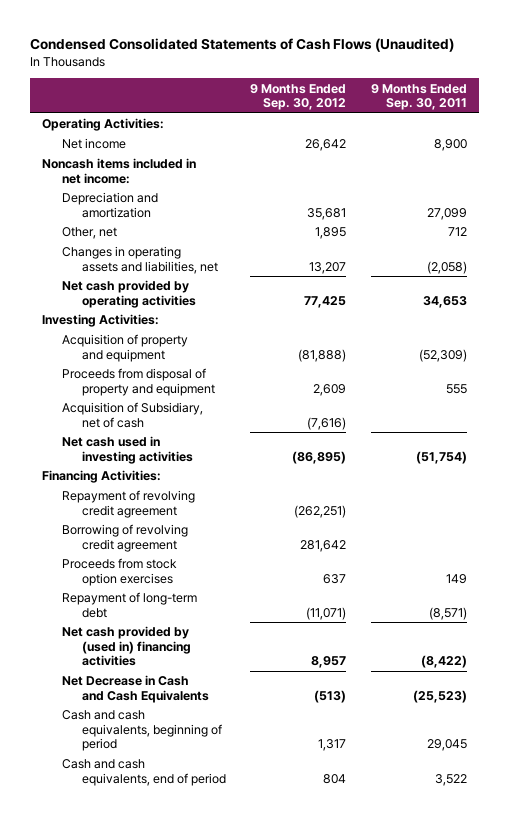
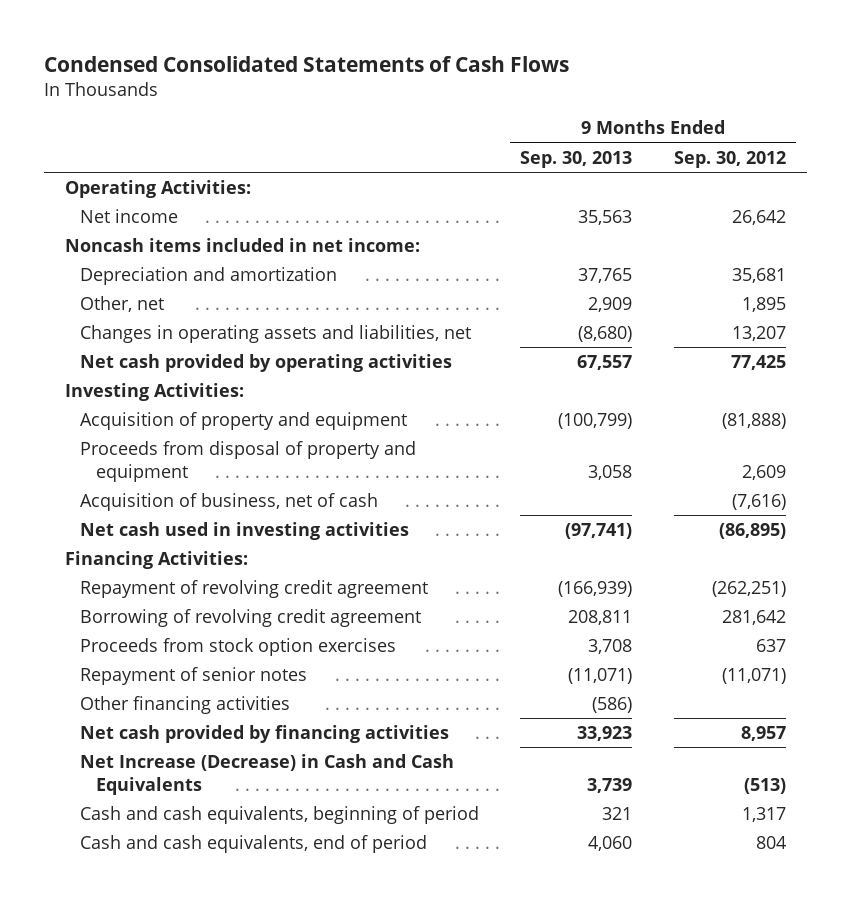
[30,38,455,53] Condensed Consolidated Statements of Cash Flows (Unaudited) -> [43,55,569,72] Condensed Consolidated Statements of Cash Flows
[370,83,467,110] 9 Months Ended Sep. 30, 2011 -> none
none -> [520,150,633,168] Sep. 30, 2013
[62,402,204,428] Acquisition of Subsidiary, net of cash -> [80,493,379,512] Acquisition of business, net of cash
[62,592,198,618] Repayment of long-term debt -> [80,667,308,686] Repayment of senior notes
none -> [80,696,291,715] Other financing activities
[62,626,191,666] Net cash provided by (used in) financing activities -> [80,725,450,744] Net cash provided by financing activities
[62,675,209,703] Net Decrease in Cash and Cash Equivalents -> [80,754,455,795] Net Increase (Decrease) in Cash and Cash Equivalents

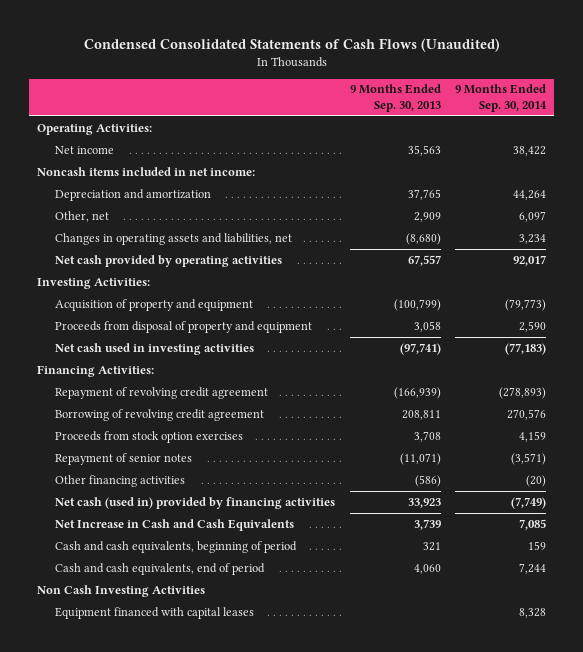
[43,55,569,72] Condensed Consolidated Statements of Cash Flows -> [83,37,500,52] Condensed Consolidated Statements of Cash Flows (Unaudited)
[673,150,786,168] Sep. 30, 2012 -> none
none -> [455,84,548,113] 9 Months Ended Sep. 30, 2014
[80,493,379,512] Acquisition of business, net of cash -> none
[80,725,450,744] Net cash provided by financing activities -> [55,496,336,509] Net cash (used in) provided by financing activities
[80,754,455,795] Net Increase (Decrease) in Cash and Cash Equivalents -> [55,518,295,531] Net Increase in Cash and Cash Equivalents
none -> [36,584,205,597] Non Cash Investing Activities
none -> [55,606,255,619] Equipment financed with capital leases

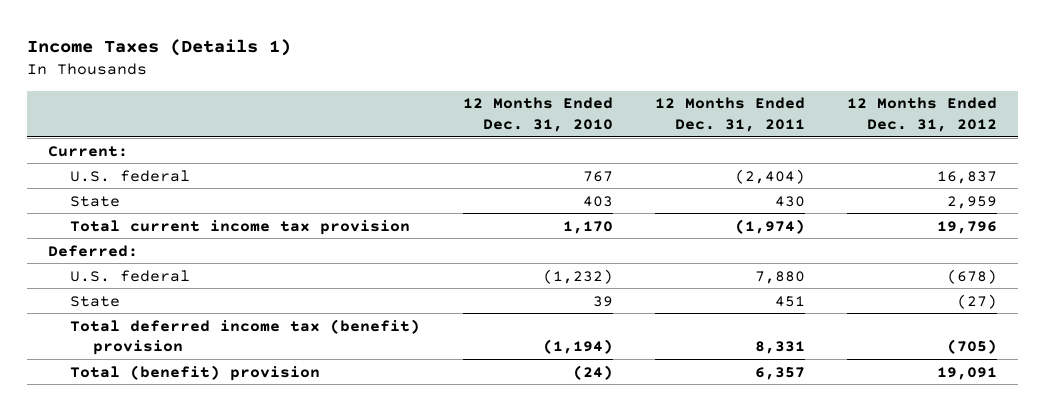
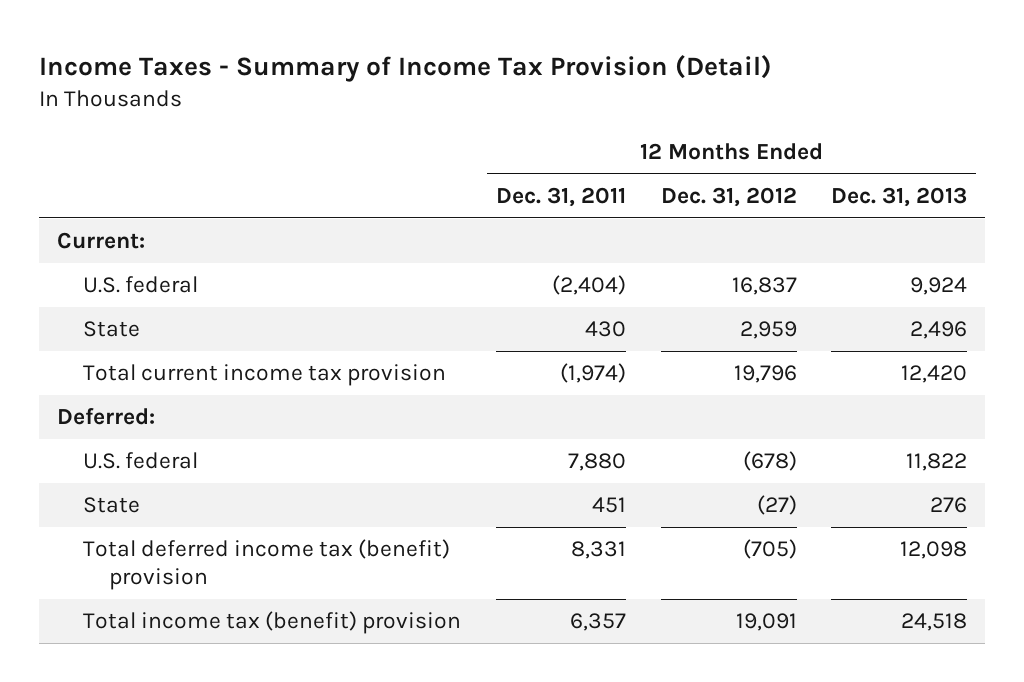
[26,39,291,57] Income Taxes (Details 1) -> [39,55,773,83] Income Taxes - Summary of Income Tax Provision (Detail)
[462,97,613,132] 12 Months Ended Dec. 31, 2010 -> none
none -> [831,187,968,208] Dec. 31, 2013
[70,364,321,381] Total (benefit) provision -> [83,611,462,635] Total income tax (benefit) provision

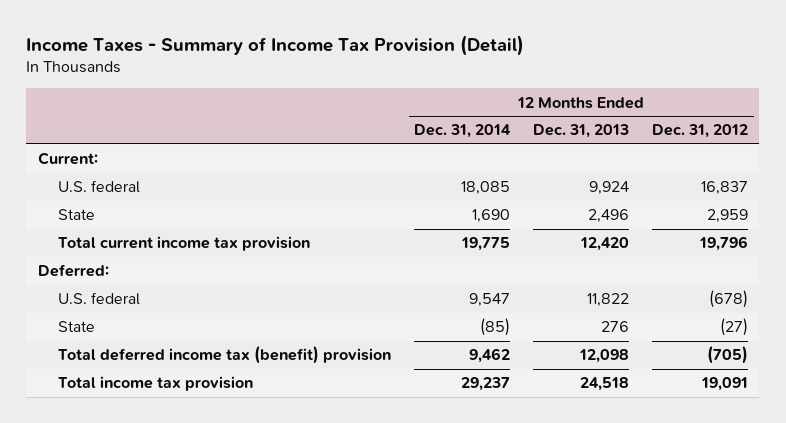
[495,187,626,208] Dec. 31, 2011 -> none
none -> [414,124,512,139] Dec. 31, 2014
[83,611,462,635] Total income tax (benefit) provision -> [58,376,254,392] Total income tax provision

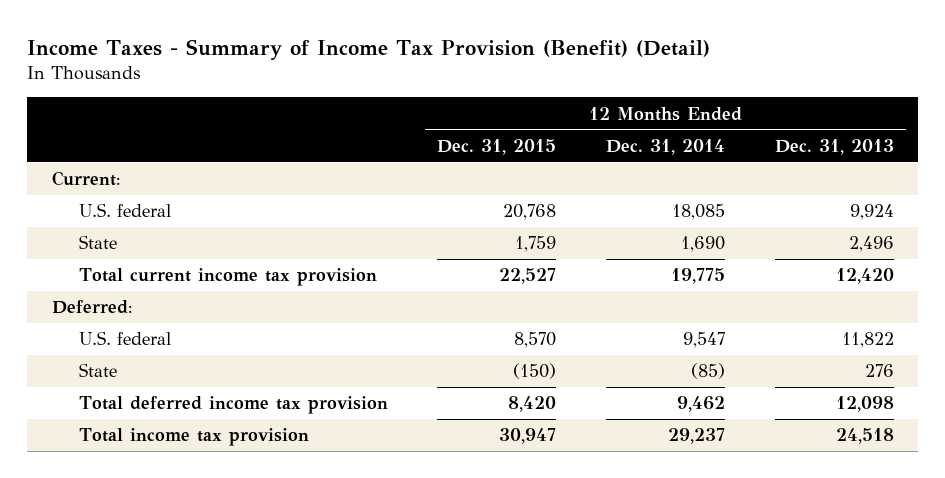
[26,35,525,57] Income Taxes - Summary of Income Tax Provision (Detail) -> [26,38,710,60] Income Taxes - Summary of Income Tax Provision (Benefit) (Detail)
[651,124,748,139] Dec. 31, 2012 -> none
none -> [437,138,557,155] Dec. 31, 2015
[58,346,392,365] Total deferred income tax (benefit) provision -> [78,396,388,415] Total deferred income tax provision

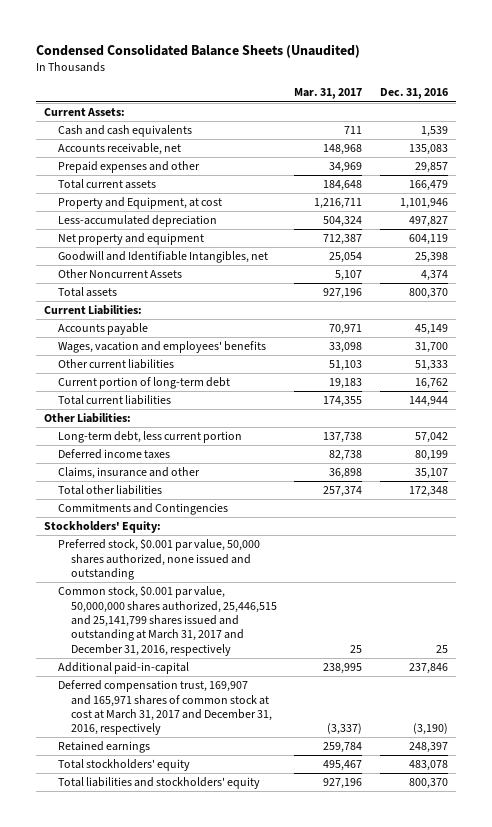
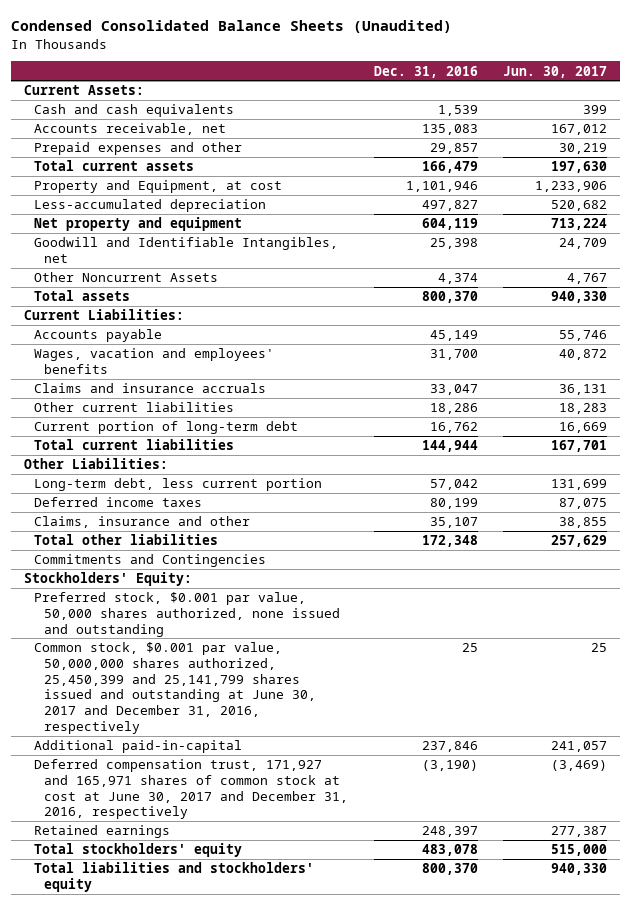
[294,88,363,100] Mar. 31, 2017 -> none
none -> [503,65,608,78] Jun. 30, 2017
none -> [34,383,267,394] Claims and insurance accruals
[414,360,448,372] 51,333 -> [429,403,478,415] 18,286
[57,586,278,656] Common stock, $0.001 par value, 50,000,000 shares authorized, 25,446,515 and 25,141,799 shares issued and outstanding at March 31, 2017 and December 31, 2016, respectively -> [34,642,317,734] Common stock, $0.001 par value, 50,000,000 shares authorized, 25,450,399 and 25,141,799 shares issued and outstanding at June 30, 2017 and December 31, 2016, respectively
[57,680,273,736] Deferred compensation trust, 169,907 and 165,971 shares of common stock at cost at March 31, 2017 and December 31, 2016, respectively -> [34,759,349,820] Deferred compensation trust, 171,927 and 165,971 shares of common stock at cost at June 30, 2017 and December 31, 2016, respectively

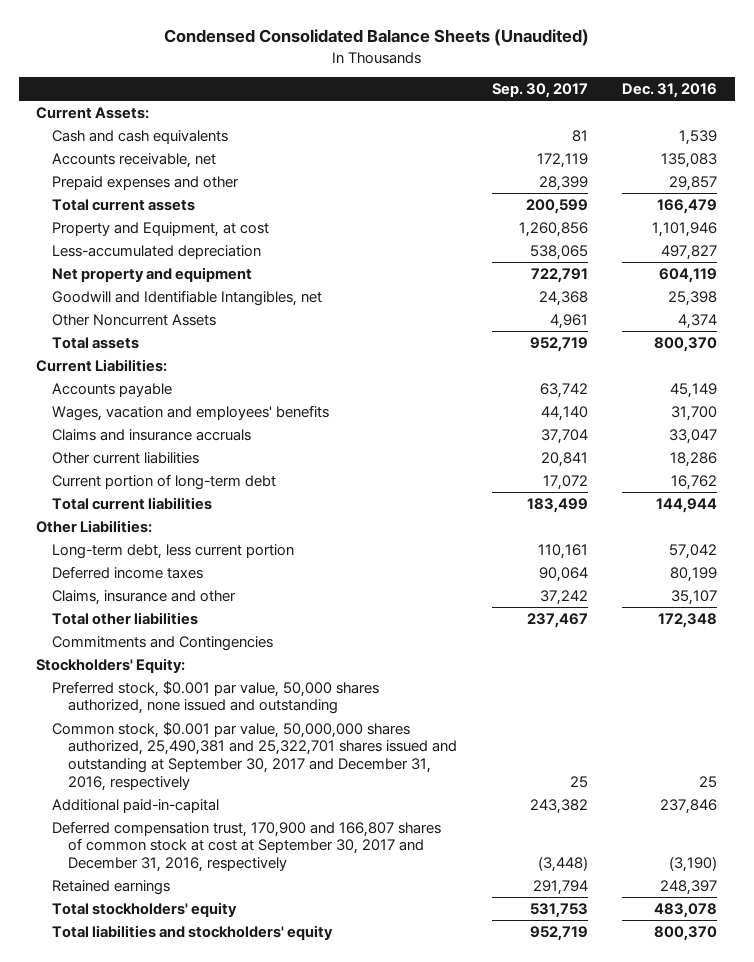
[503,65,608,78] Jun. 30, 2017 -> none
none -> [491,83,588,99] Sep. 30, 2017
[34,642,317,734] Common stock, $0.001 par value, 50,000,000 shares authorized, 25,450,399 and 25,141,799 shares issued and outstanding at June 30, 2017 and December 31, 2016, respectively -> [52,721,458,792] Common stock, $0.001 par value, 50,000,000 shares authorized, 25,490,381 and 25,322,701 shares issued and outstanding at September 30, 2017 and December 31, 2016, respectively
[34,759,349,820] Deferred compensation trust, 171,927 and 165,971 shares of common stock at cost at June 30, 2017 and December 31, 2016, respectively -> [52,820,442,873] Deferred compensation trust, 170,900 and 166,807 shares of common stock at cost at September 30, 2017 and December 31, 2016, respectively

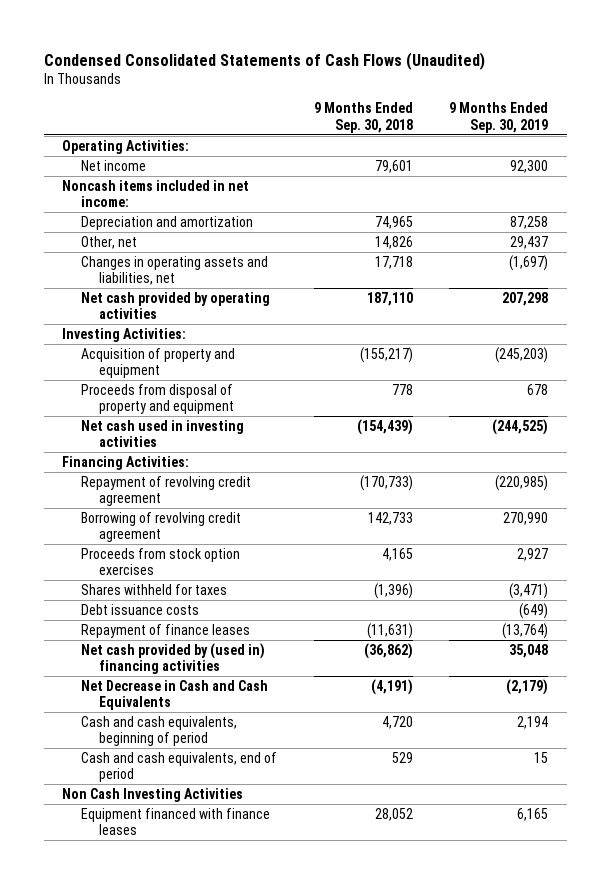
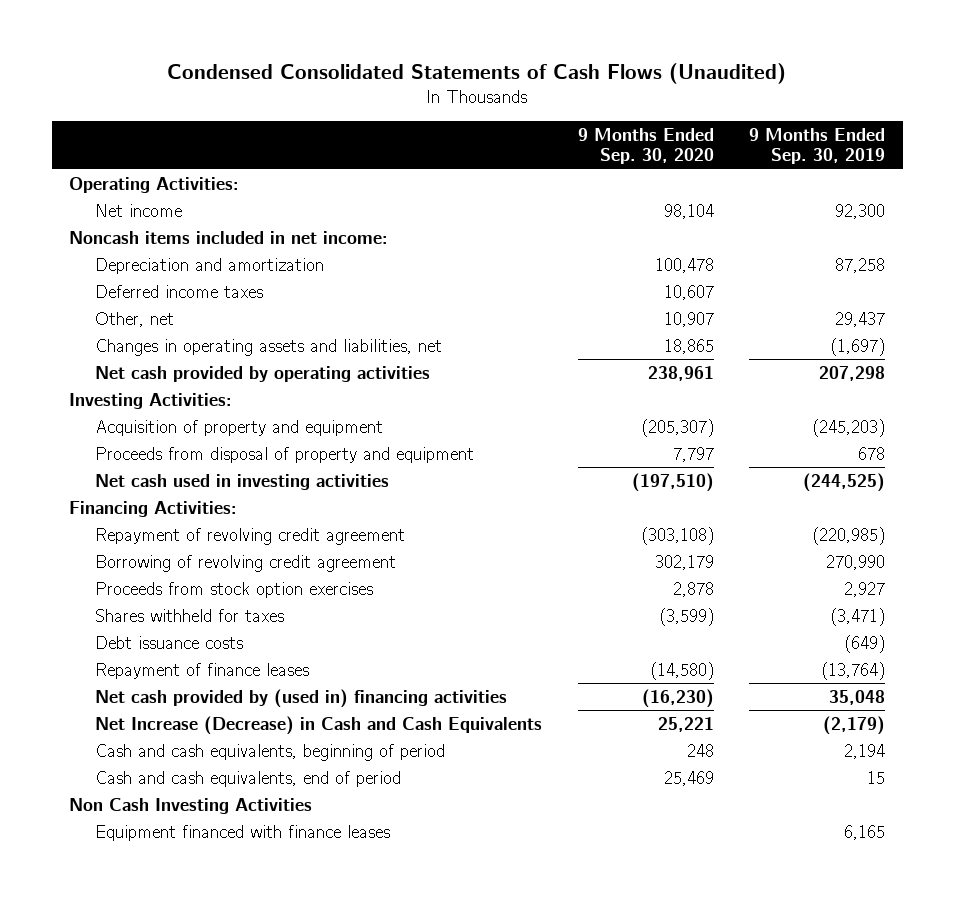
[313,102,413,133] 9 Months Ended Sep. 30, 2018 -> none
none -> [577,127,714,165] 9 Months Ended Sep. 30, 2020
none -> [95,284,264,298] Deferred income taxes
[80,679,268,711] Net Decrease in Cash and Cash Equivalents -> [95,715,543,735] Net Increase (Decrease) in Cash and Cash Equivalents

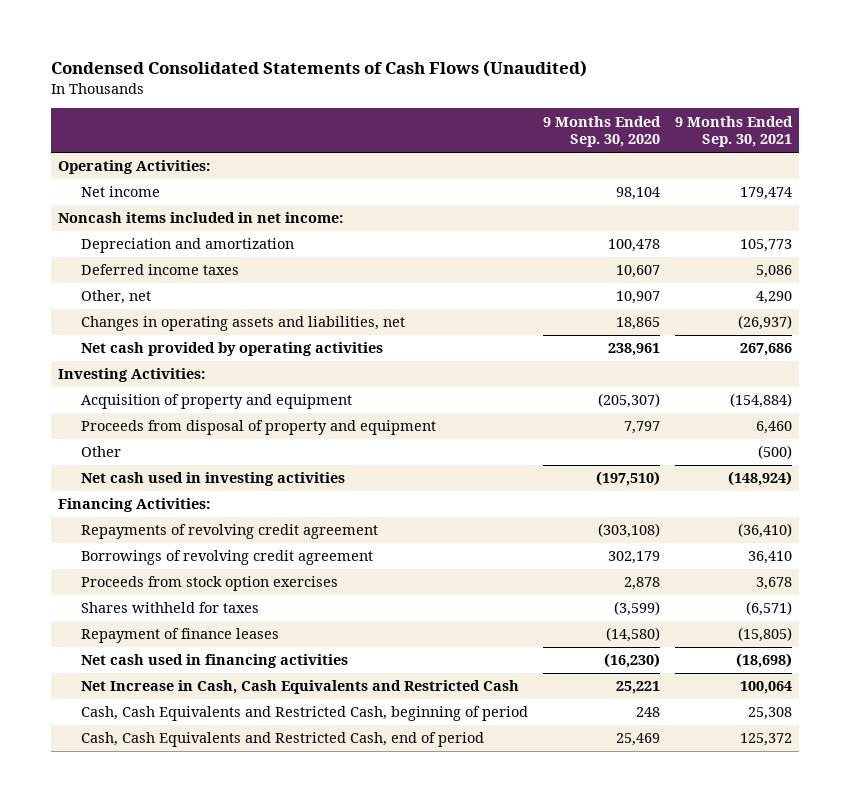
[748,127,885,165] 9 Months Ended Sep. 30, 2019 -> none
none -> [674,115,793,148] 9 Months Ended Sep. 30, 2021
none -> [80,446,121,458] Other
[95,527,406,545] Repayment of revolving credit agreement -> [80,524,378,540] Repayments of revolving credit agreement
[95,554,397,572] Borrowing of revolving credit agreement -> [80,550,373,566] Borrowings of revolving credit agreement
[95,635,244,649] Debt issuance costs -> none
[69,797,313,814] Non Cash Investing Activities -> none
[95,824,391,841] Equipment financed with finance leases -> none
[95,688,508,708] Net cash provided by (used in) financing activities -> [80,654,348,669] Net cash used in financing activities
[95,715,543,735] Net Increase (Decrease) in Cash and Cash Equivalents -> [80,680,519,695] Net Increase in Cash, Cash Equivalents and Restricted Cash
[95,743,446,761] Cash and cash equivalents, beginning of period -> [80,706,528,722] Cash, Cash Equivalents and Restricted Cash, beginning of period
[95,770,402,787] Cash and cash equivalents, end of period -> [80,732,484,748] Cash, Cash Equivalents and Restricted Cash, end of period

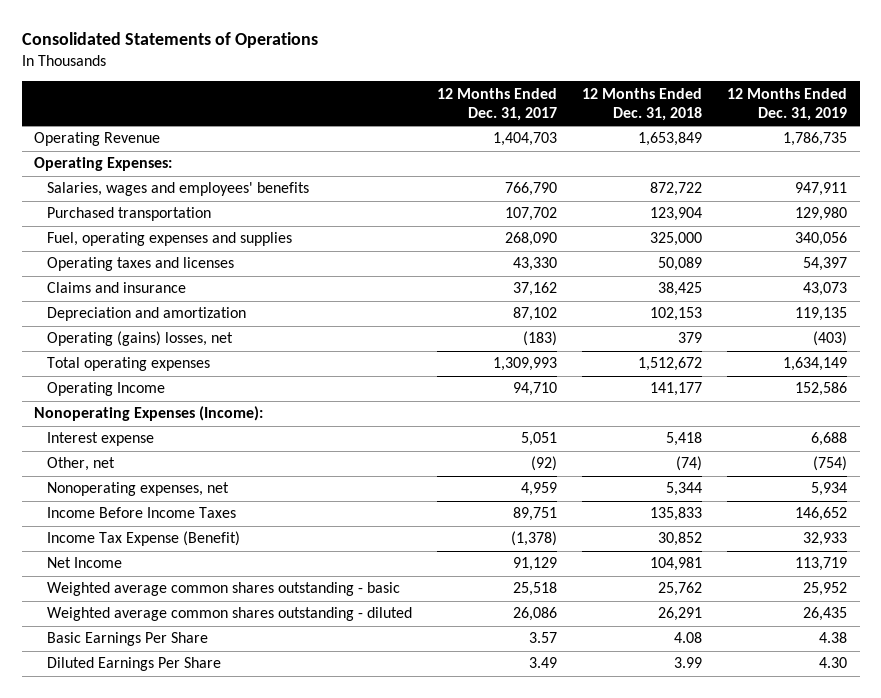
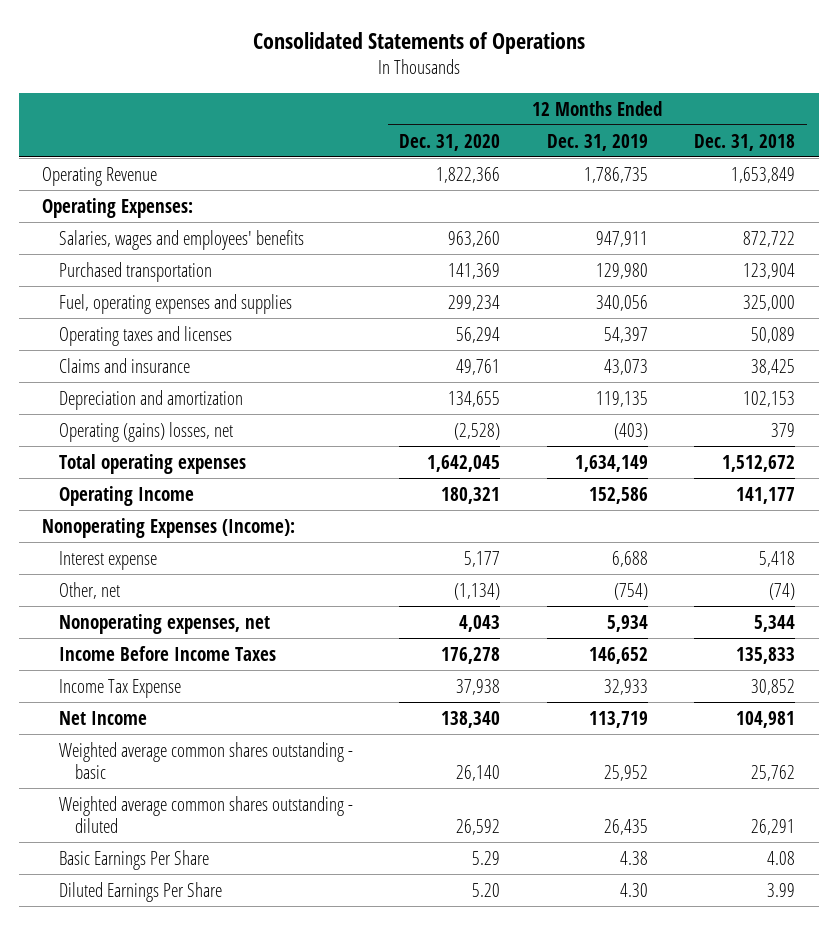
[437,87,558,122] 12 Months Ended Dec. 31, 2017 -> none
none -> [399,133,501,151] Dec. 31, 2020
[47,531,241,547] Income Tax Expense (Benefit) -> [58,678,181,698] Income Tax Expense

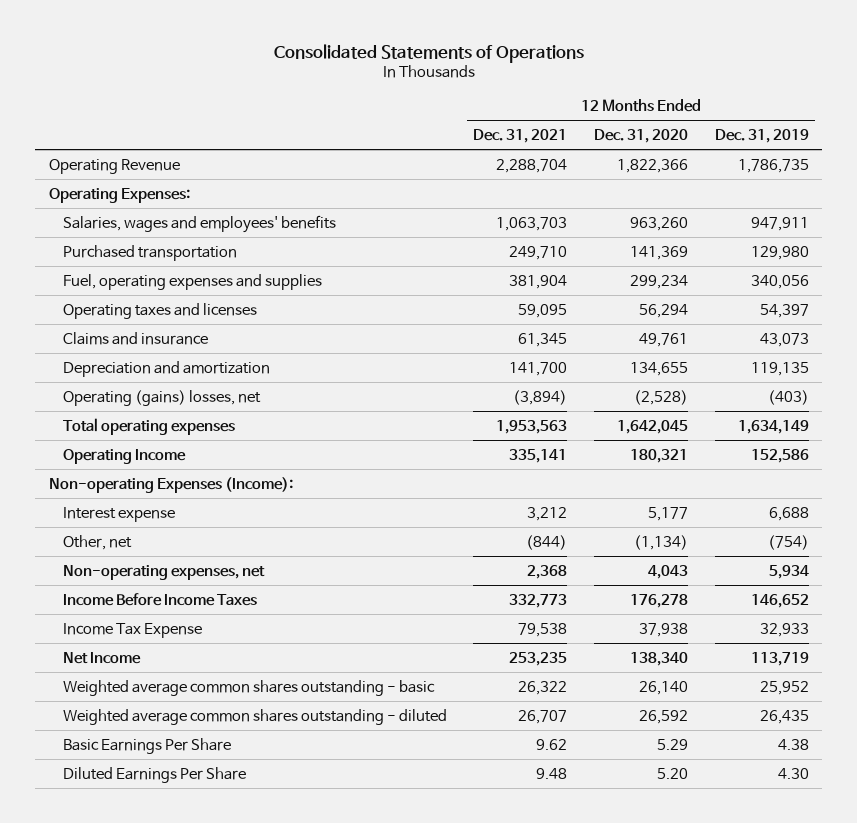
[694,133,796,151] Dec. 31, 2018 -> none
none -> [473,129,568,144] Dec. 31, 2021
[42,517,296,538] Nonoperating Expenses (Income): -> [48,476,293,493] Non-operating Expenses (Income):
[58,613,270,634] Nonoperating expenses, net -> [62,564,265,580] Non-operating expenses, net

